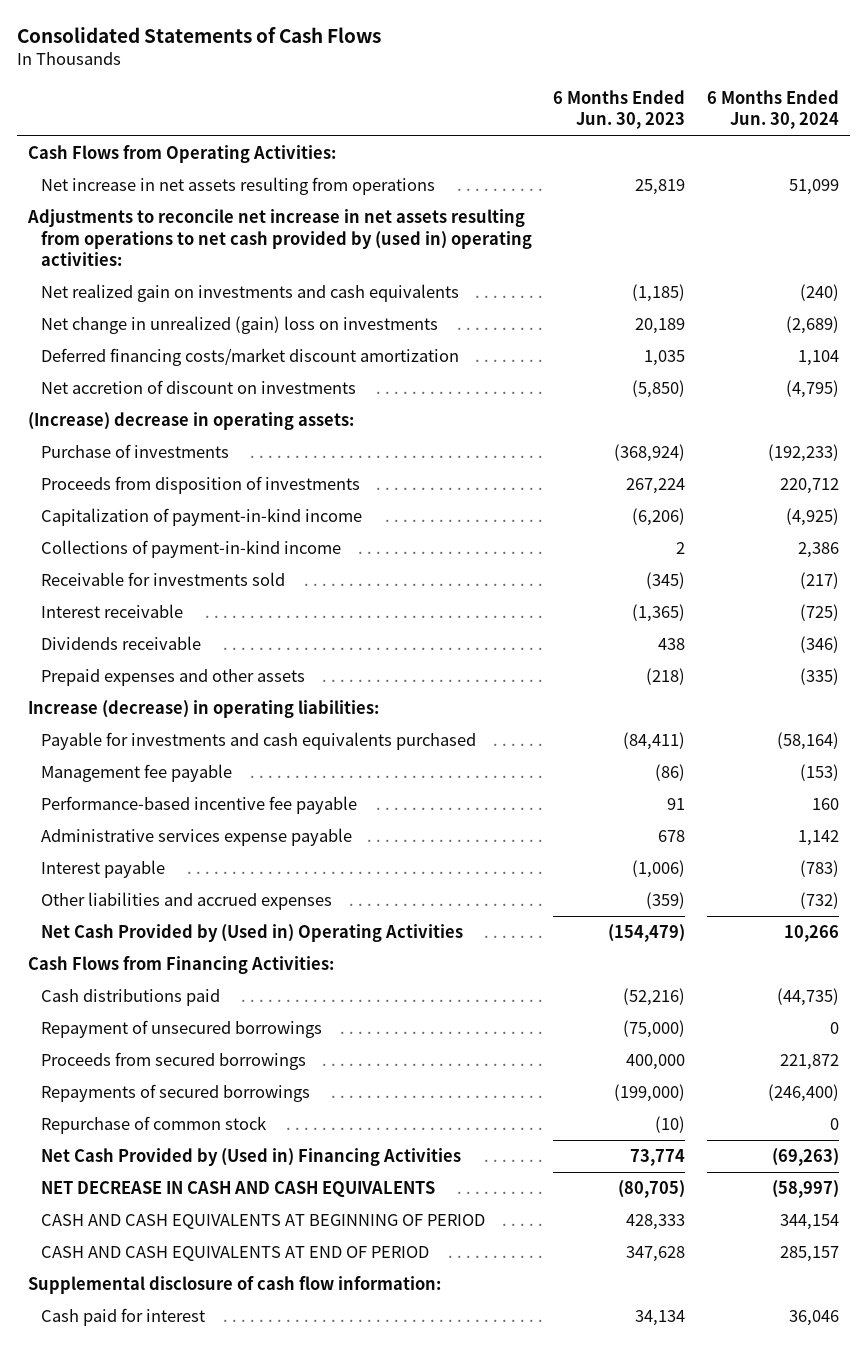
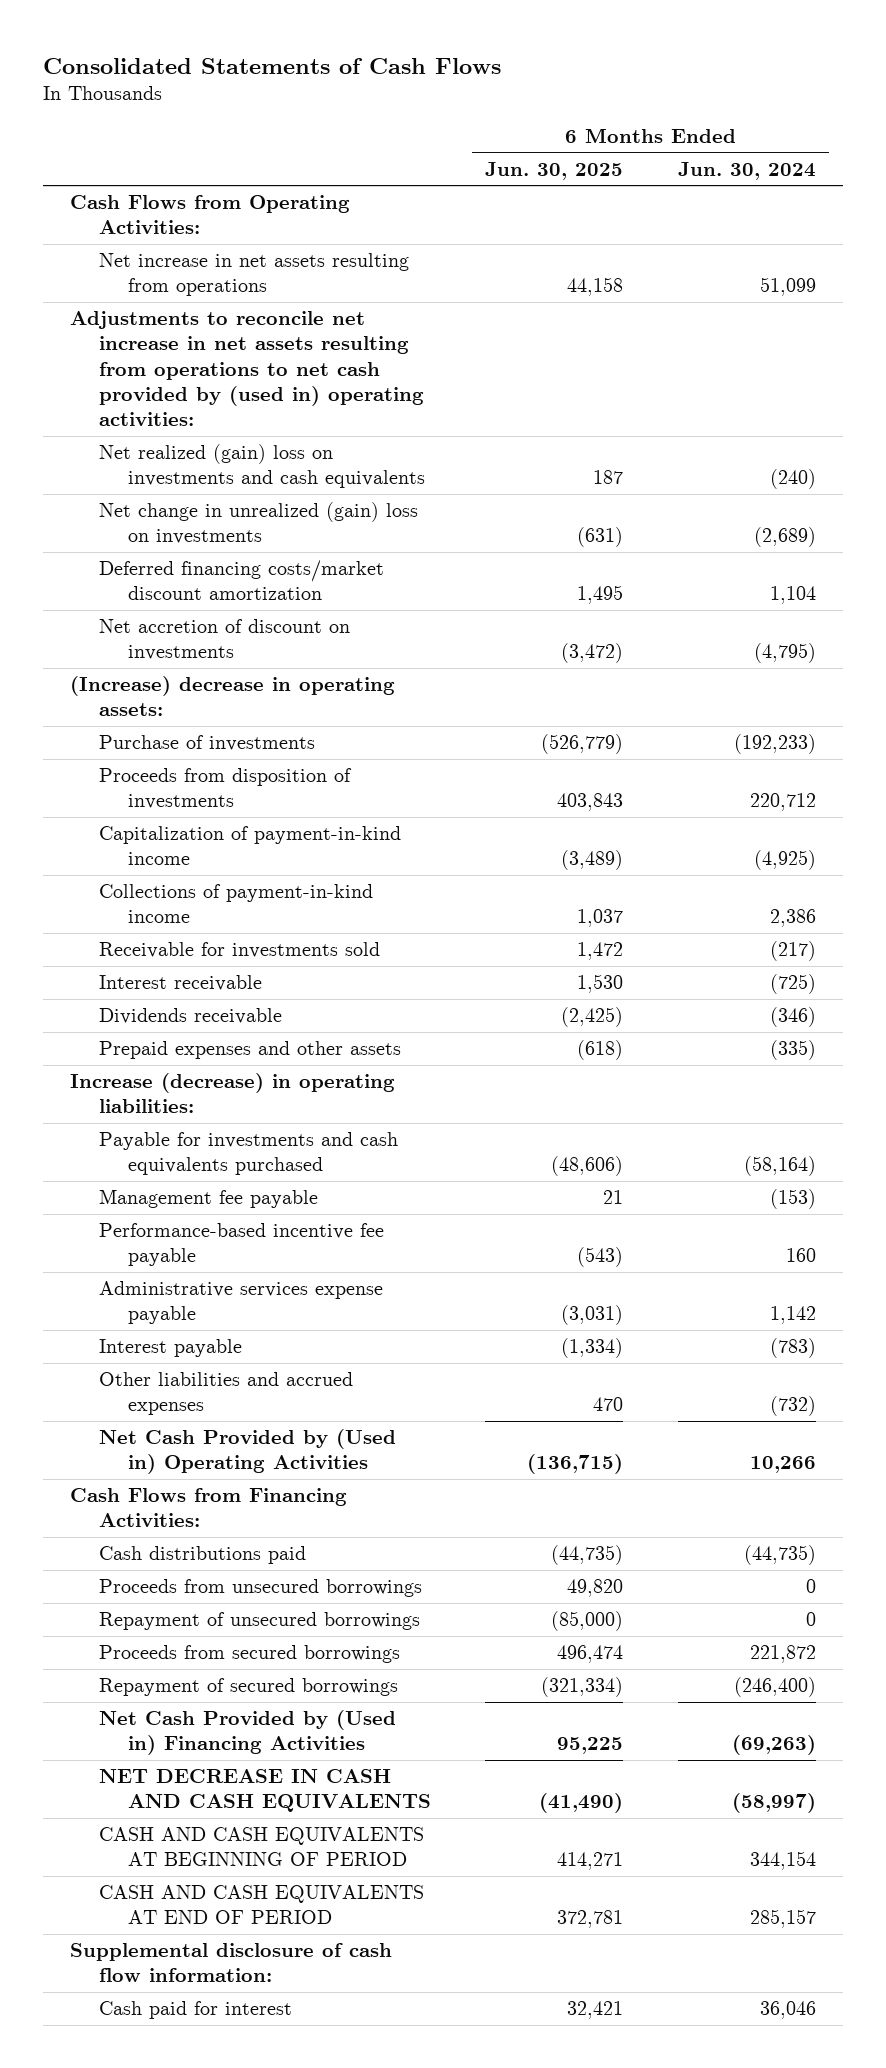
[553,90,686,130] 6 Months Ended Jun. 30, 2023 -> none
none -> [485,161,624,180] Jun. 30, 2025
[41,284,460,303] Net realized gain on investments and cash equivalents -> [99,444,426,489] Net realized (gain) loss on investments and cash equivalents
none -> [99,1579,423,1598] Proceeds from unsecured borrowings
[41,1116,267,1135] Repurchase of common stock -> none
[41,1084,311,1103] Repayments of secured borrowings -> [99,1678,399,1697] Repayment of secured borrowings

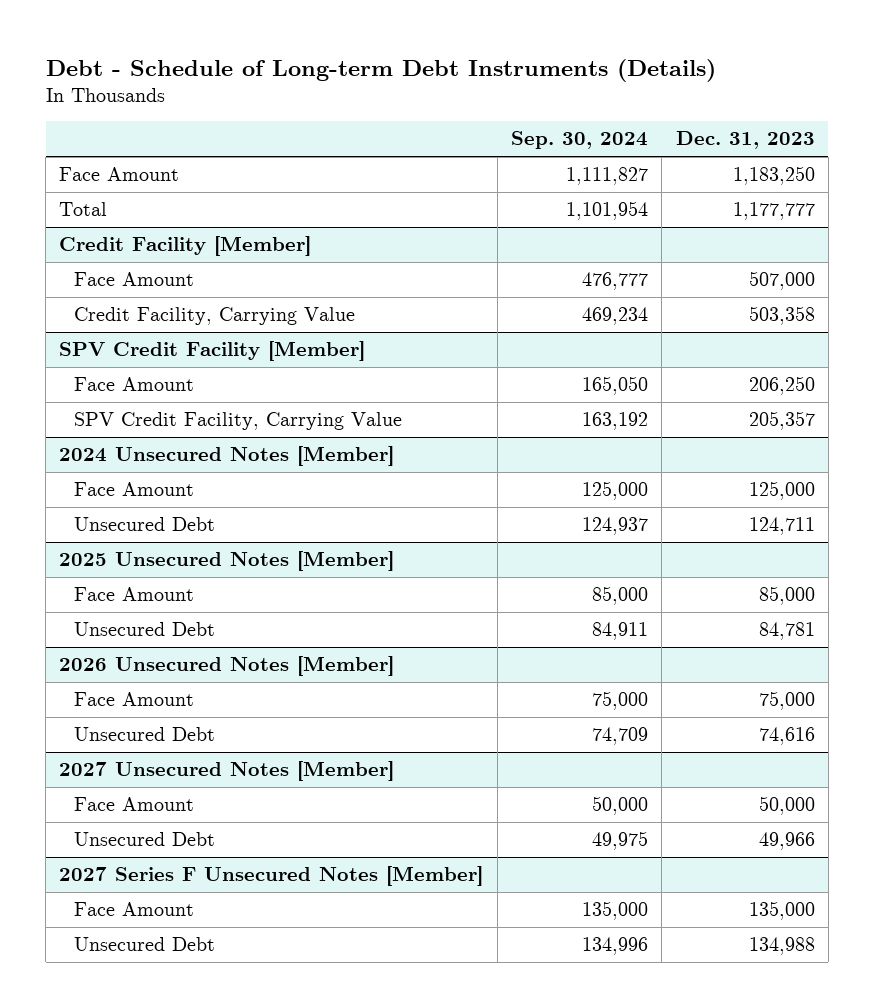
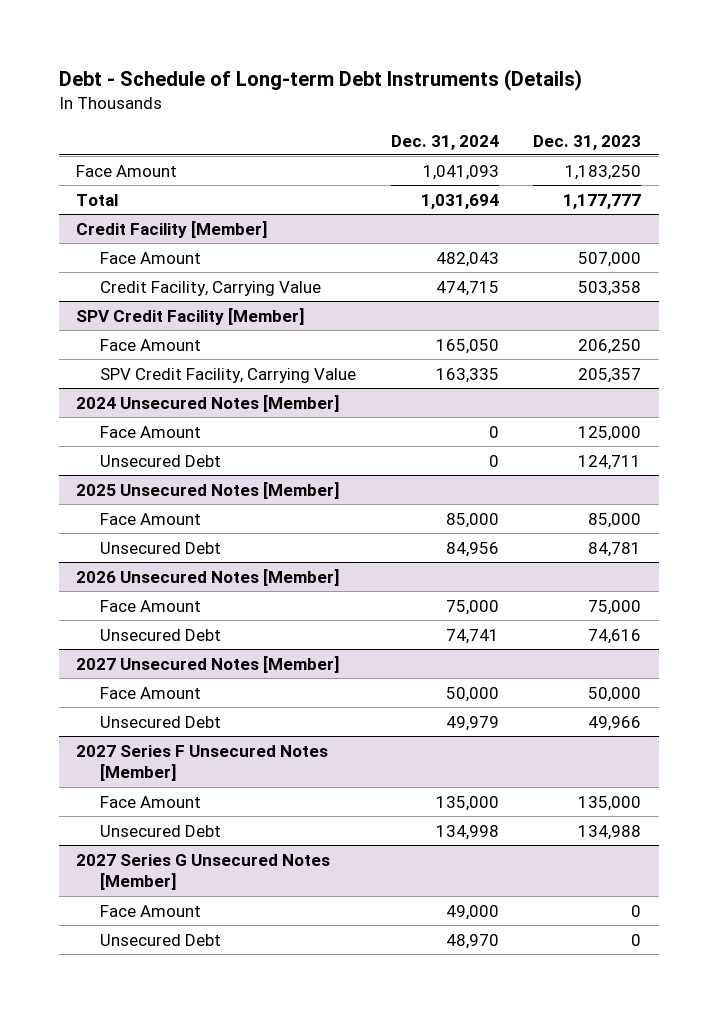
[511,131,649,150] Sep. 30, 2024 -> none
none -> [390,134,499,150] Dec. 31, 2024
none -> [76,853,331,891] 2027 Series G Unsecured Notes [Member]
none -> [100,904,202,917] Face Amount
none -> [100,933,222,946] Unsecured Debt

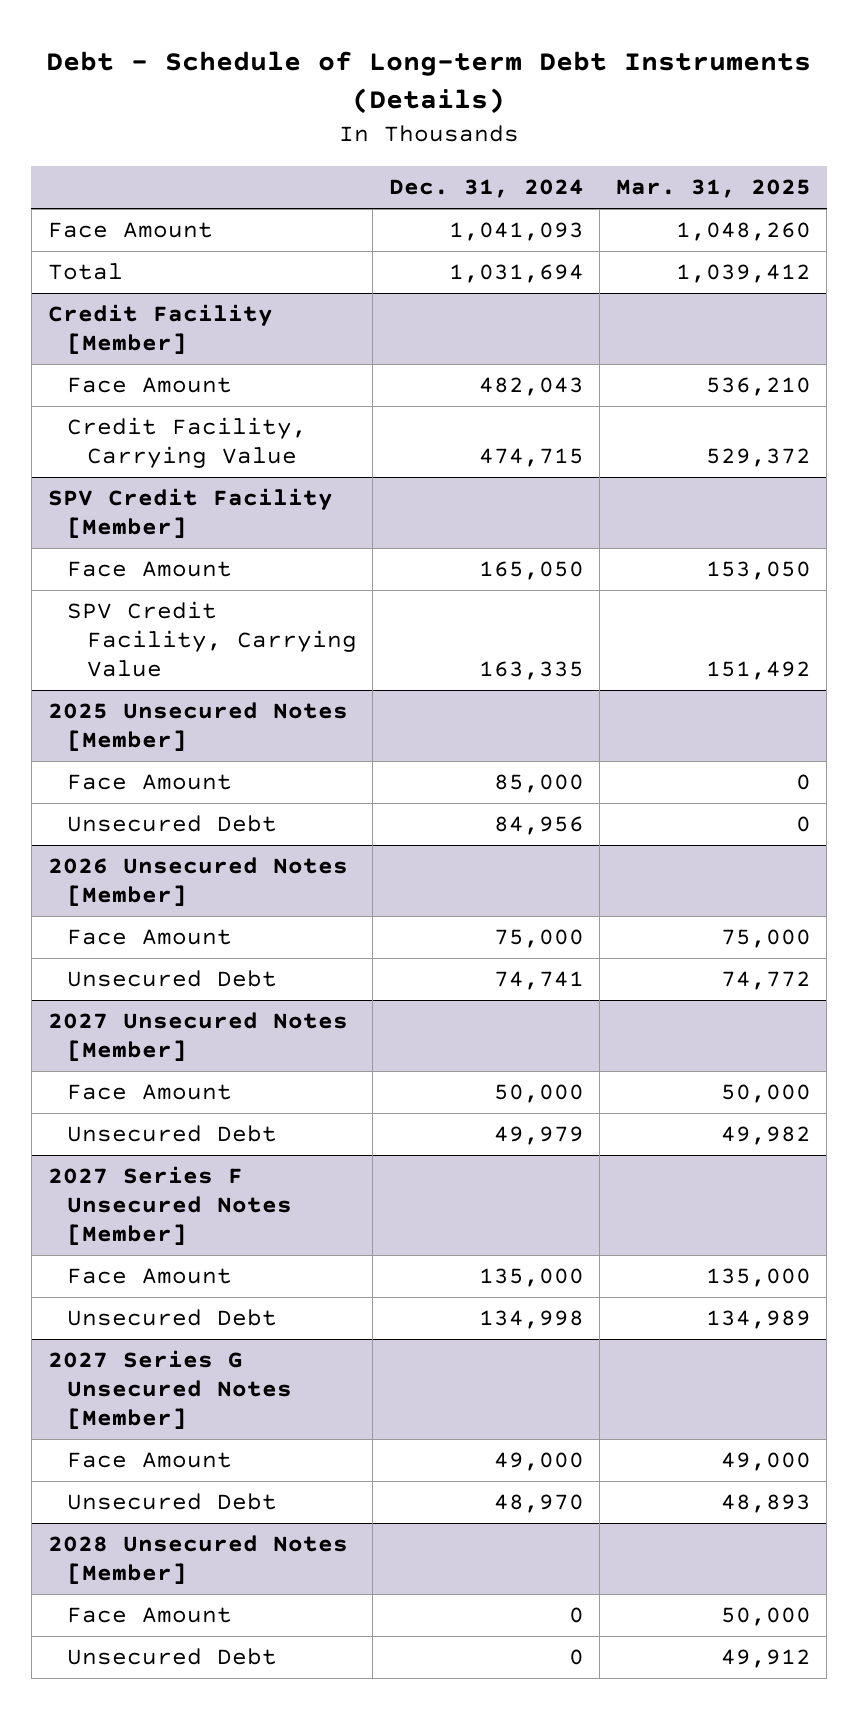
[533,134,642,150] Dec. 31, 2023 -> none
none -> [615,179,811,199] Mar. 31, 2025
[76,394,340,412] 2024 Unsecured Notes [Member] -> none
[100,425,202,438] Face Amount -> none
[100,454,222,467] Unsecured Debt -> none
none -> [47,1535,348,1585] 2028 Unsecured Notes [Member]
none -> [67,1607,233,1624] Face Amount
none -> [67,1648,278,1666] Unsecured Debt

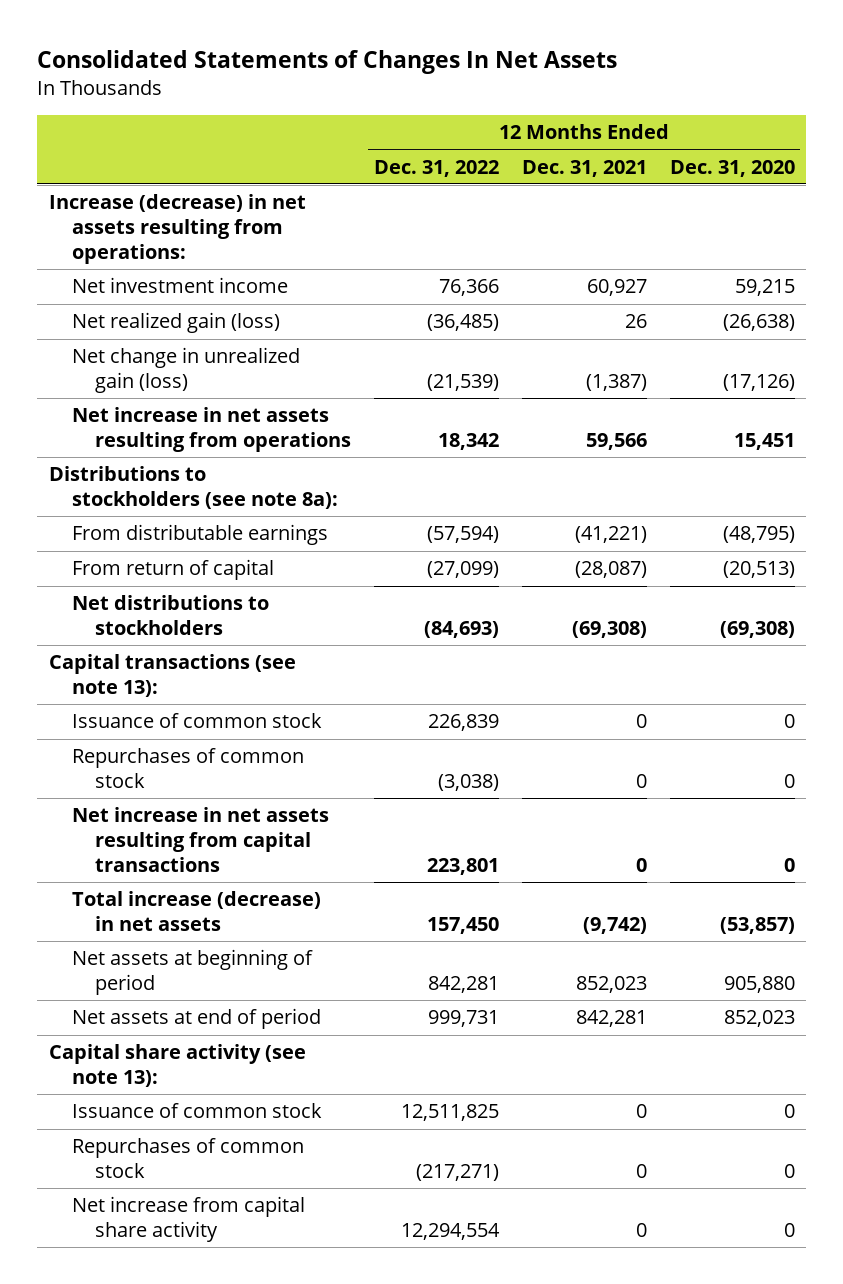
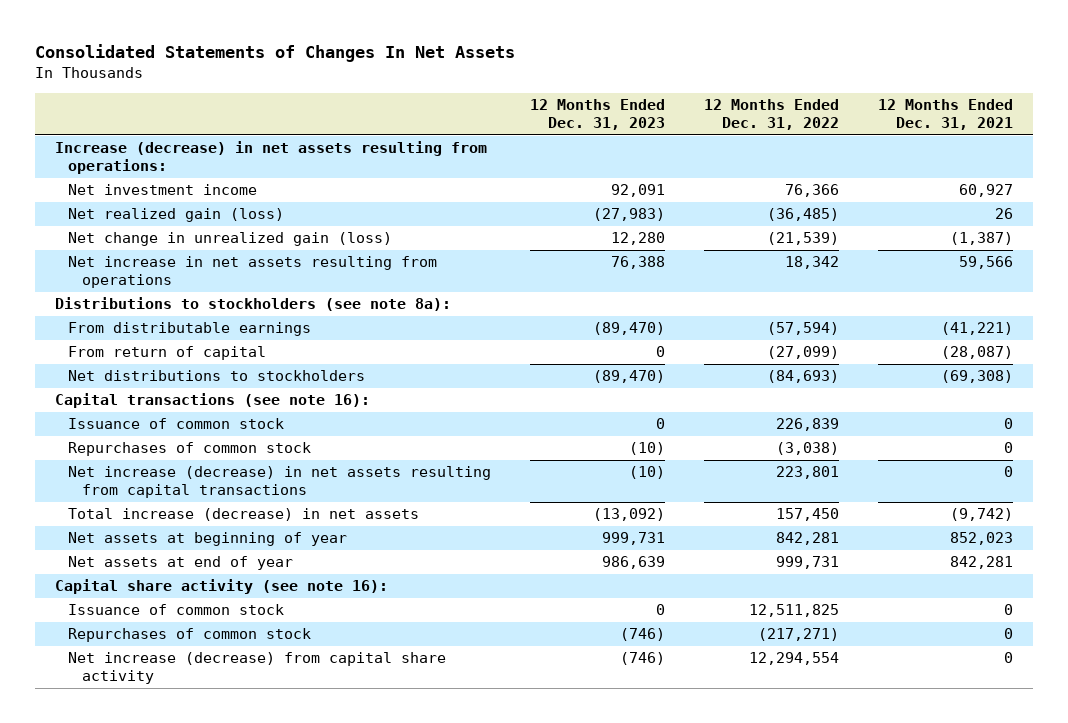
[669,159,795,177] Dec. 31, 2020 -> none
none -> [530,99,666,131] 12 Months Ended Dec. 31, 2023
[48,654,296,698] Capital transactions (see note 13): -> [54,393,370,409] Capital transactions (see note 16):
[71,807,329,872] Net increase in net assets resulting from capital transactions -> [68,466,492,499] Net increase (decrease) in net assets resulting from capital transactions
[71,949,313,996] Net assets at beginning of period -> [68,532,348,547] Net assets at beginning of year
[71,1008,321,1030] Net assets at end of period -> [68,556,294,571] Net assets at end of year
[48,1044,306,1088] Capital share activity (see note 13): -> [54,579,388,595] Capital share activity (see note 16):
[71,1196,305,1243] Net increase from capital share activity -> [68,652,447,685] Net increase (decrease) from capital share activity

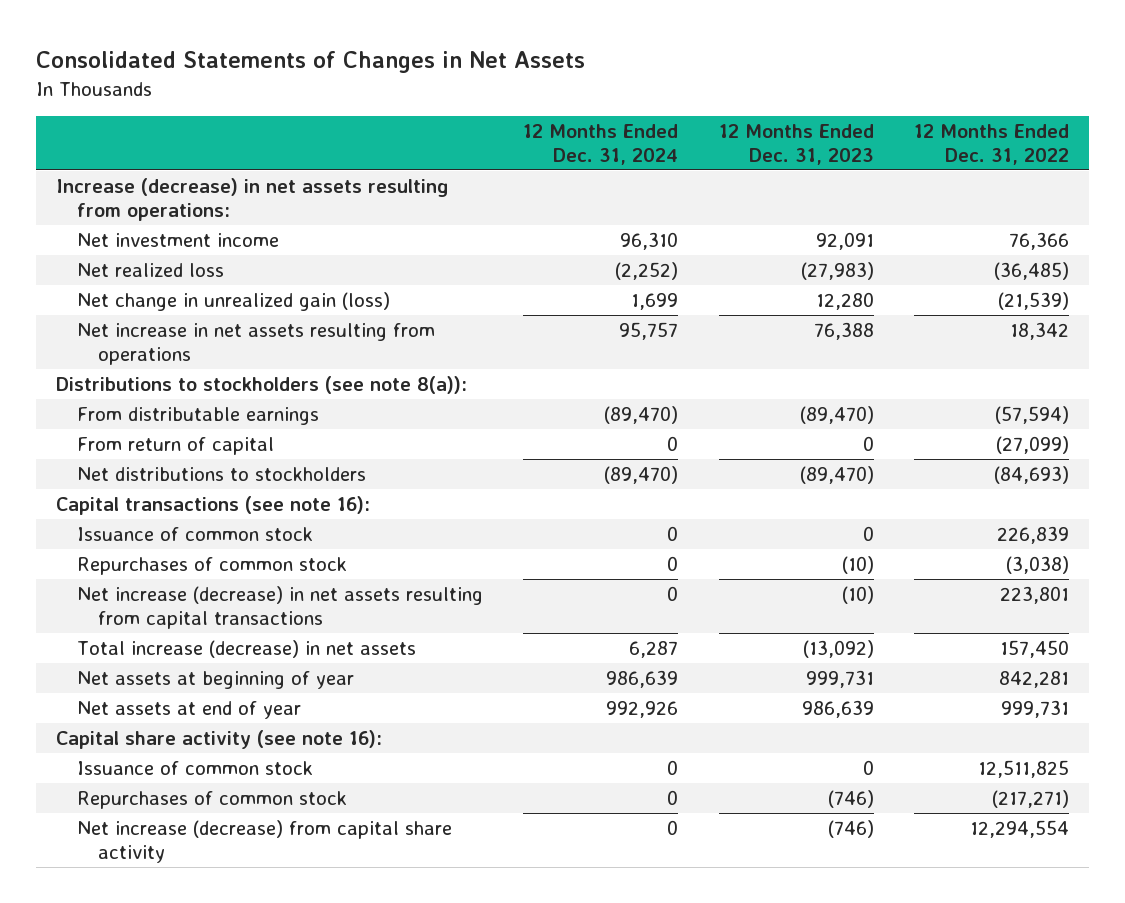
[35,44,516,63] Consolidated Statements of Changes In Net Assets -> [36,51,586,74] Consolidated Statements of Changes in Net Assets
[878,99,1014,131] 12 Months Ended Dec. 31, 2021 -> none
none -> [523,123,679,165] 12 Months Ended Dec. 31, 2024
[68,208,285,223] Net realized gain (loss) -> [77,262,225,277] Net realized loss
[54,297,451,312] Distributions to stockholders (see note 8a): -> [56,375,468,394] Distributions to stockholders (see note 8(a)):

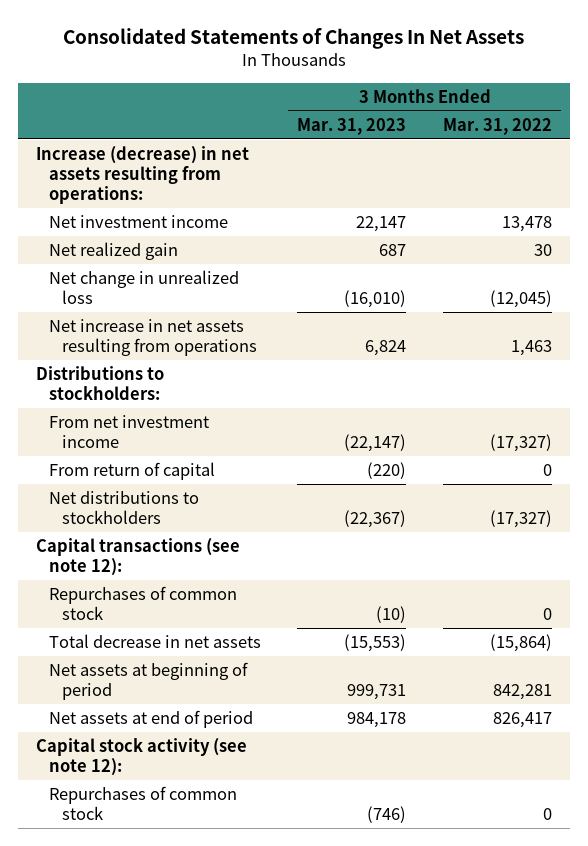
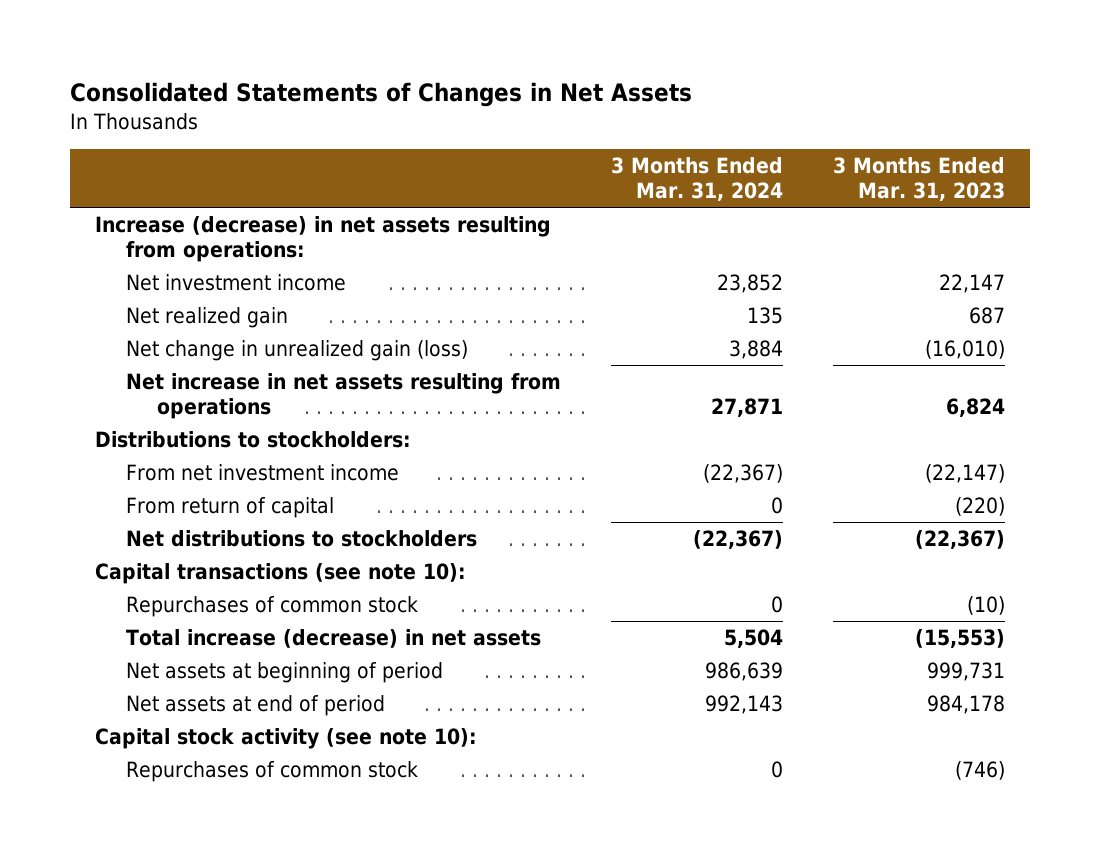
[62,27,524,49] Consolidated Statements of Changes In Net Assets -> [69,82,692,108] Consolidated Statements of Changes in Net Assets
[442,117,552,135] Mar. 31, 2022 -> none
none -> [610,156,783,201] 3 Months Ended Mar. 31, 2024
[48,269,239,305] Net change in unrealized loss -> [125,339,468,361] Net change in unrealized gain (loss)
[36,537,241,577] Capital transactions (see note 12): -> [94,562,466,584] Capital transactions (see note 10):
[48,633,261,648] Total decrease in net assets -> [125,628,541,648] Total increase (decrease) in net assets
[36,737,248,777] Capital stock activity (see note 12): -> [94,727,477,749] Capital stock activity (see note 10):

